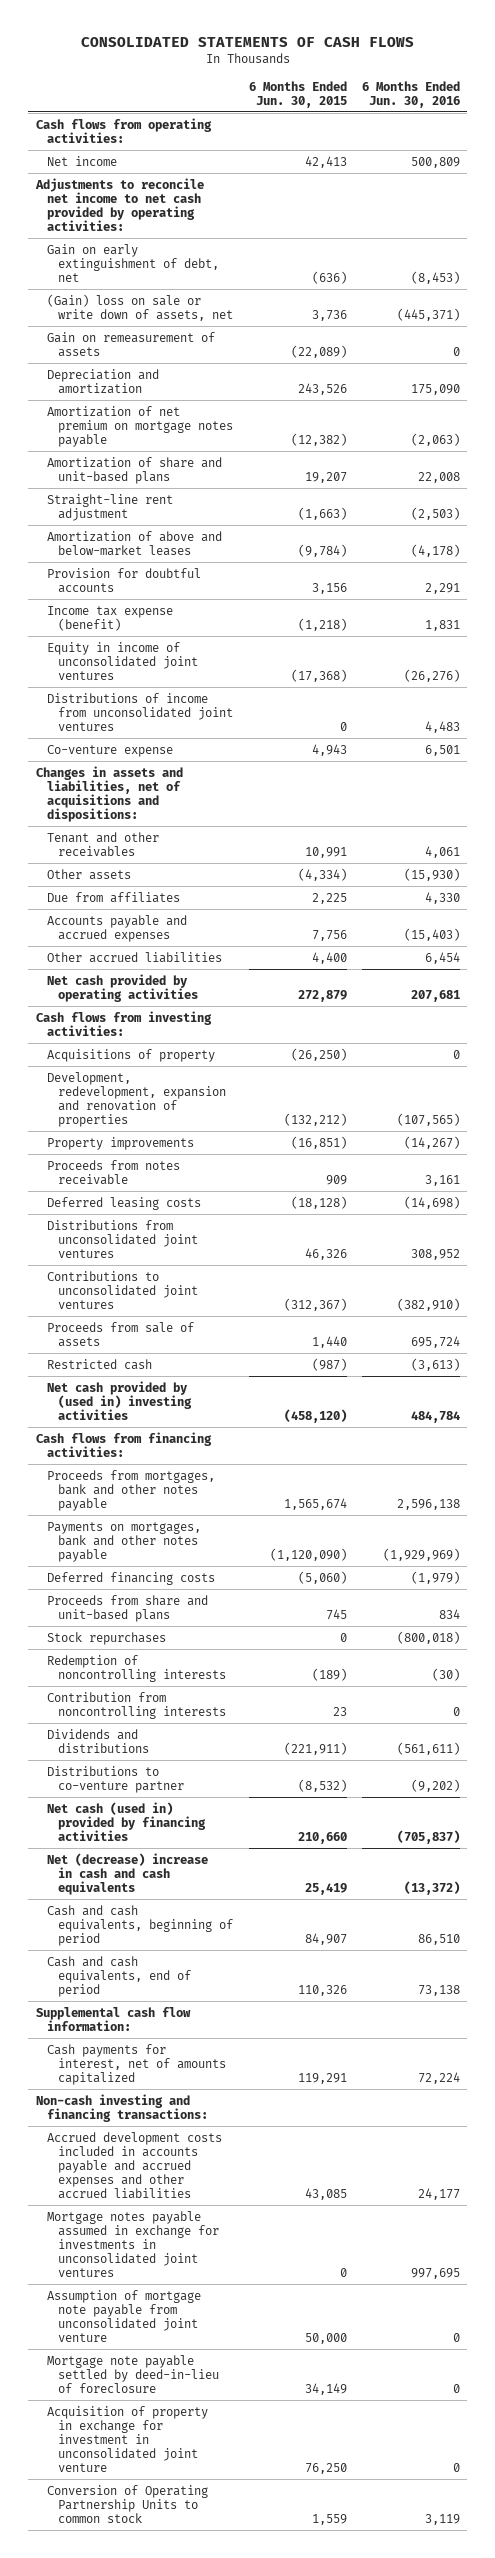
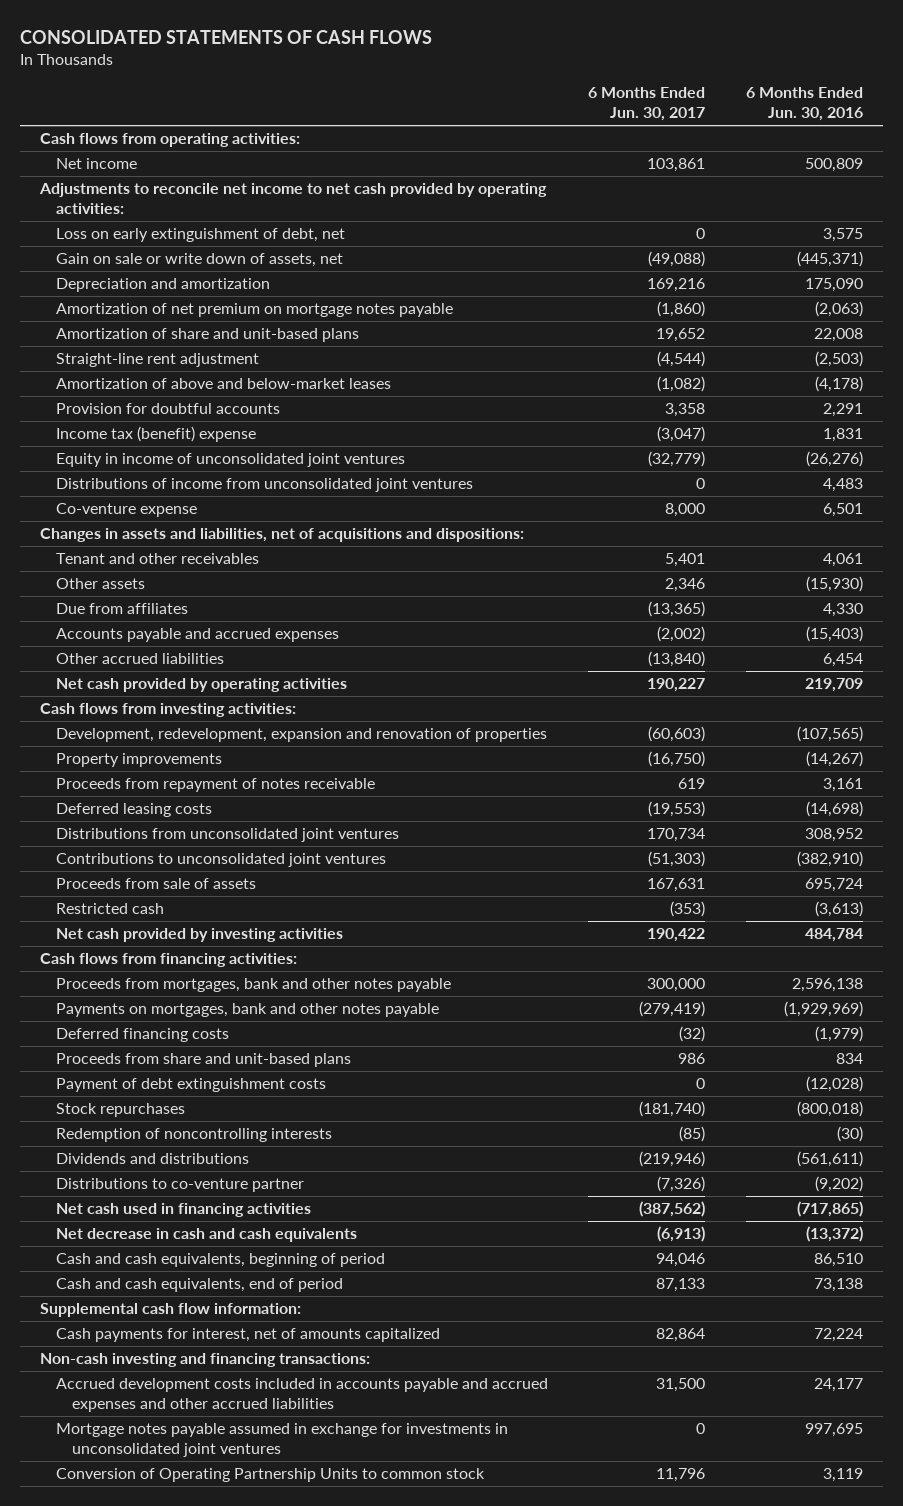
[248,80,347,108] 6 Months Ended Jun. 30, 2015 -> none
none -> [588,87,706,122] 6 Months Ended Jun. 30, 2017
[47,331,216,357] Gain on remeasurement of assets -> none
[47,243,220,282] Gain on early extinguishment of debt, net -> [55,228,345,243] Loss on early extinguishment of debt, net
[410,270,460,284] (8,453) -> [822,228,863,243] 3,575
[47,293,234,321] (Gain) loss on sale or write down of assets, net -> [55,253,343,268] Gain on sale or write down of assets, net
[47,605,174,631] Income tax expense (benefit) -> [55,426,256,443] Income tax (benefit) expense
[410,989,460,1002] 207,681 -> [804,678,863,693] 219,709
[47,1048,216,1062] Acquisitions of property -> none
[47,1159,181,1185] Proceeds from notes receivable -> [55,778,375,793] Proceeds from repayment of notes receivable
[47,1380,193,1420] Net cash provided by (used in) investing activities -> [55,928,343,943] Net cash provided by investing activities
none -> [55,1078,326,1093] Payment of debt extinguishment costs
[47,1691,227,1719] Contribution from noncontrolling interests -> none
[47,1801,207,1841] Net cash (used in) provided by financing activities -> [55,1203,311,1218] Net cash used in financing activities
[396,1829,460,1844] (705,837) -> [796,1201,863,1218] (717,865)
[47,1852,209,1895] Net (decrease) increase in cash and cash equivalents -> [55,1228,357,1243] Net decrease in cash and cash equivalents
[47,2289,202,2343] Assumption of mortgage note payable from unconsolidated joint venture -> none
[47,2354,220,2393] Mortgage note payable settled by deed-in-lieu of foreclosure -> none
[47,2405,209,2473] Acquisition of property in exchange for investment in unconsolidated joint venture -> none

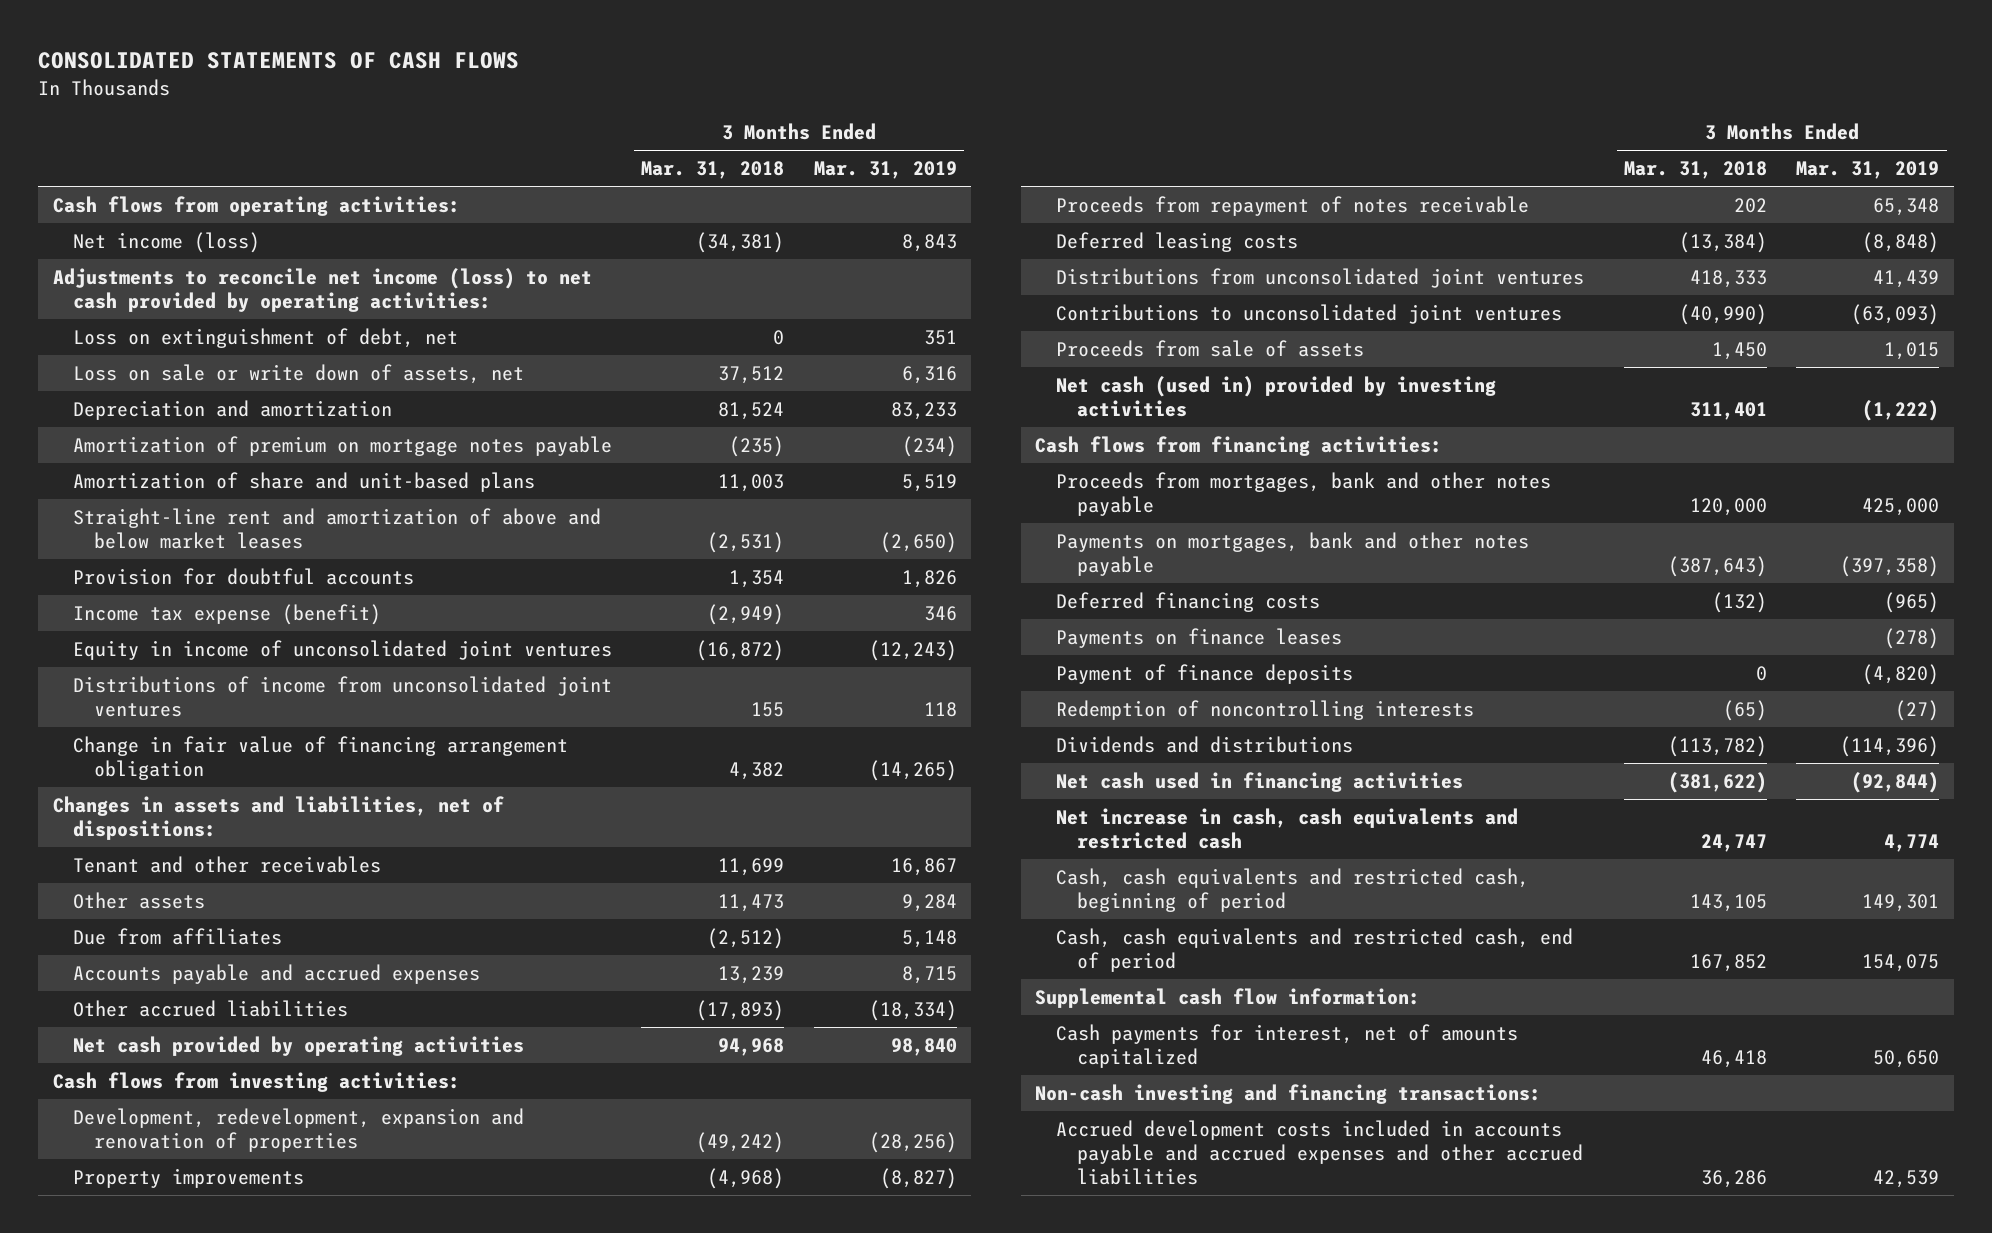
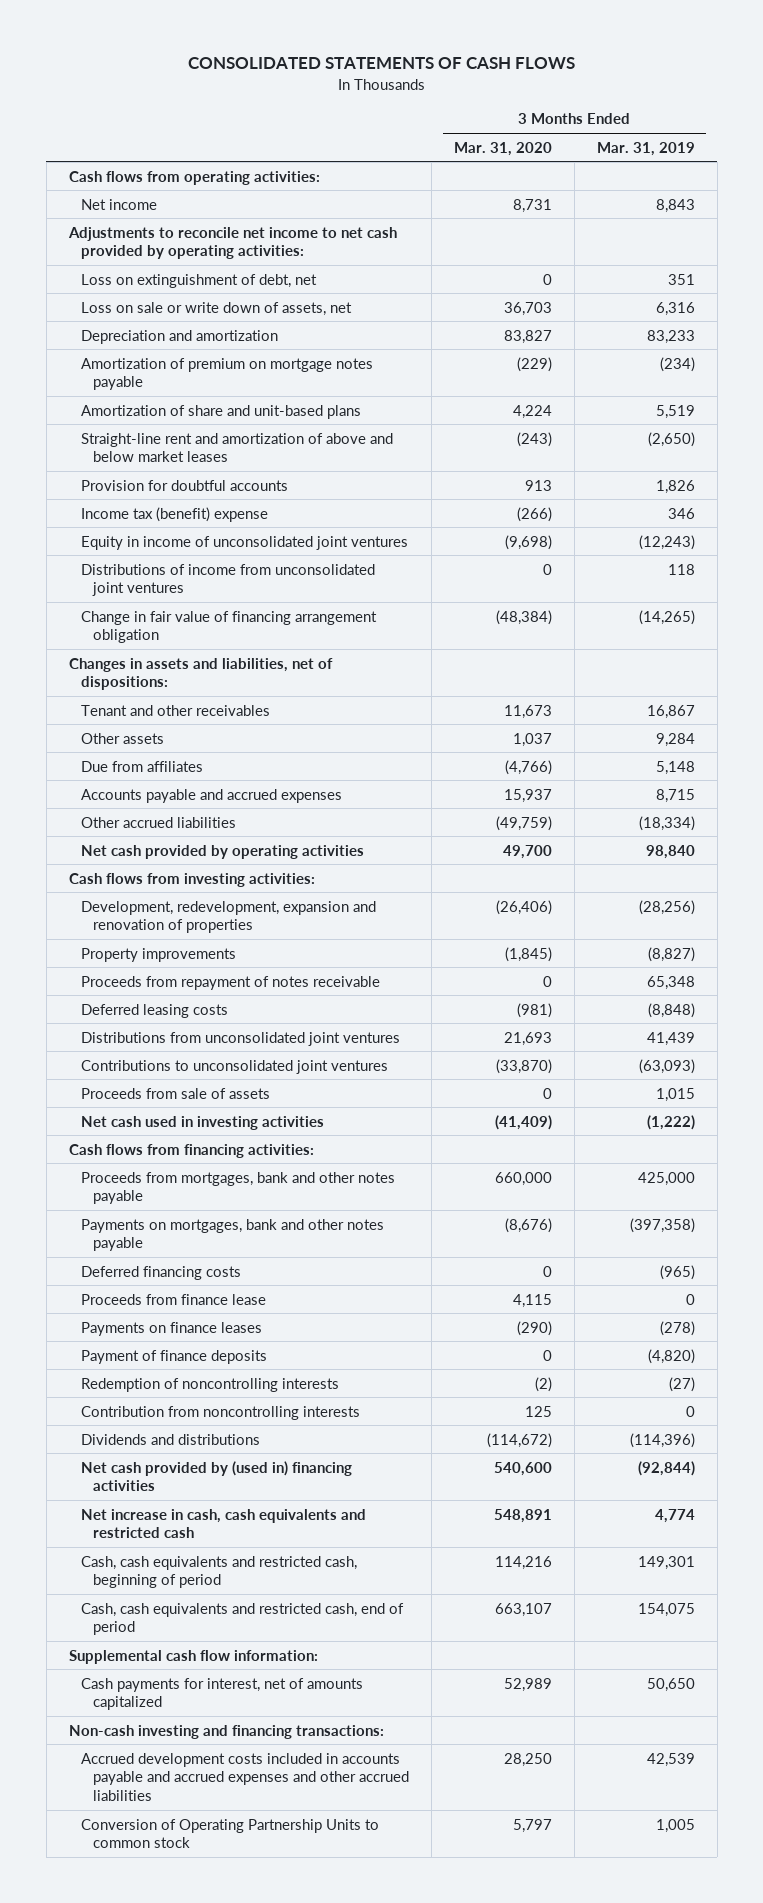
[641,161,785,180] Mar. 31, 2018 -> none
none -> [453,141,552,156] Mar. 31, 2020
[73,231,261,253] Net income (loss) -> [80,198,157,210] Net income
[52,267,592,312] Adjustments to reconcile net income (loss) to net cash provided by operating activities: -> [67,226,397,260] Adjustments to reconcile net income to net cash provided by operating activities:
[73,603,382,625] Income tax expense (benefit) -> [80,506,268,522] Income tax (benefit) expense
[1055,375,1496,417] Net cash (used in) provided by investing activities -> [80,1115,324,1130] Net cash used in investing activities
none -> [80,1293,266,1305] Proceeds from finance lease
none -> [80,1405,360,1420] Contribution from noncontrolling interests
[1055,771,1463,792] Net cash used in financing activities -> [80,1460,352,1492] Net cash provided by (used in) financing activities
none -> [80,1818,379,1849] Conversion of Operating Partnership Units to common stock

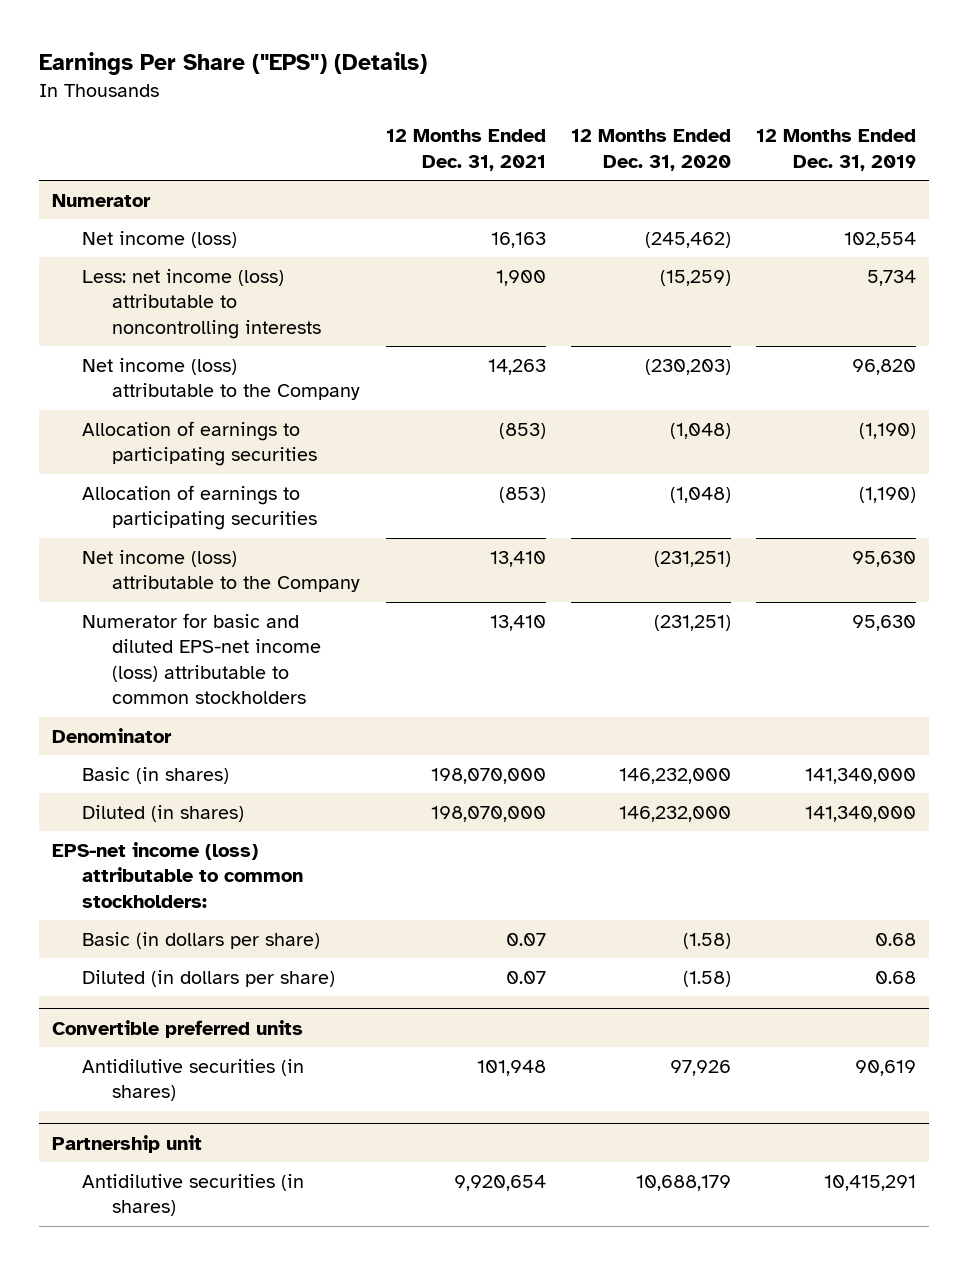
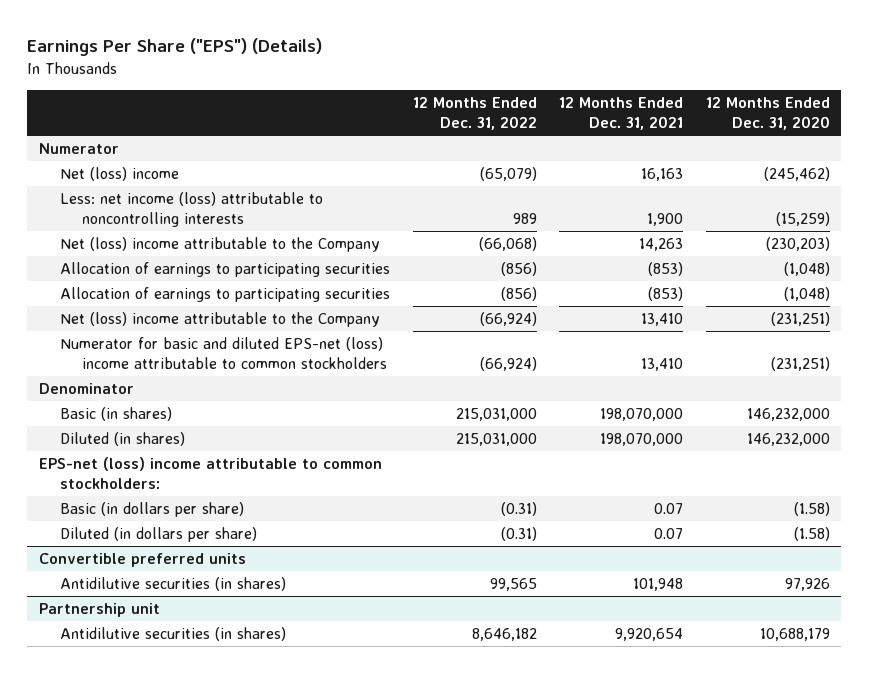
[756,129,917,171] 12 Months Ended Dec. 31, 2019 -> none
none -> [412,97,537,131] 12 Months Ended Dec. 31, 2022
[81,230,237,248] Net income (loss) -> [60,166,180,181] Net (loss) income
[81,357,361,401] Net income (loss) attributable to the Company -> [60,236,381,252] Net (loss) income attributable to the Company
[81,549,361,593] Net income (loss) attributable to the Company -> [60,311,381,327] Net (loss) income attributable to the Company
[81,612,322,705] Numerator for basic and diluted EPS-net income (loss) attributable to common stockholders -> [60,336,387,369] Numerator for basic and diluted EPS-net (loss) income attributable to common stockholders
[51,841,303,908] EPS-net income (loss) attributable to common stockholders: -> [38,456,382,489] EPS-net (loss) income attributable to common stockholders:

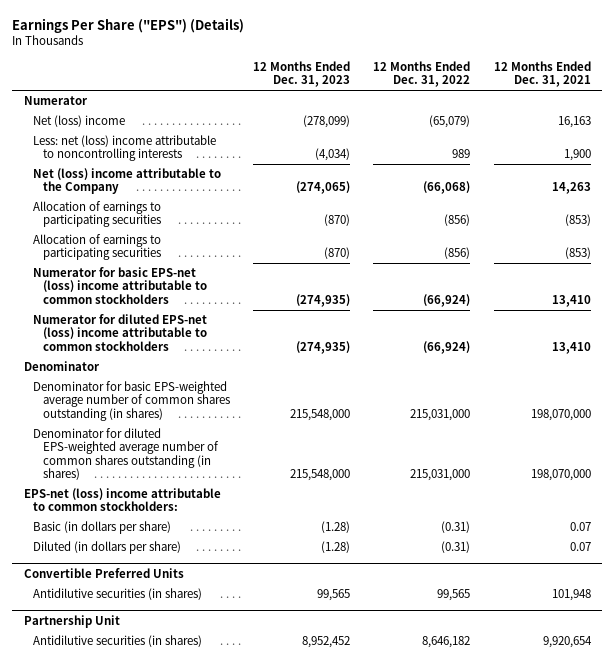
[706,97,831,131] 12 Months Ended Dec. 31, 2020 -> none
none -> [253,60,351,88] 12 Months Ended Dec. 31, 2023
[60,191,324,227] Less: net income (loss) attributable to noncontrolling interests -> [33,135,217,162] Less: net (loss) income attributable to noncontrolling interests
[60,311,381,327] Net (loss) income attributable to the Company -> [33,267,207,304] Numerator for basic EPS-net (loss) income attributable to common stockholders
[60,336,387,369] Numerator for basic and diluted EPS-net (loss) income attributable to common stockholders -> [33,314,208,351] Numerator for diluted EPS-net (loss) income attributable to common stockholders
[60,406,173,421] Basic (in shares) -> [33,381,230,421] Denominator for basic EPS-weighted average number of common shares outstanding (in shares)
[60,431,186,446] Diluted (in shares) -> [33,428,219,481] Denominator for diluted EPS-weighted average number of common shares outstanding (in shares)
[38,552,246,567] Convertible preferred units -> [23,567,184,578] Convertible Preferred Units
[38,602,160,617] Partnership unit -> [23,614,120,628] Partnership Unit

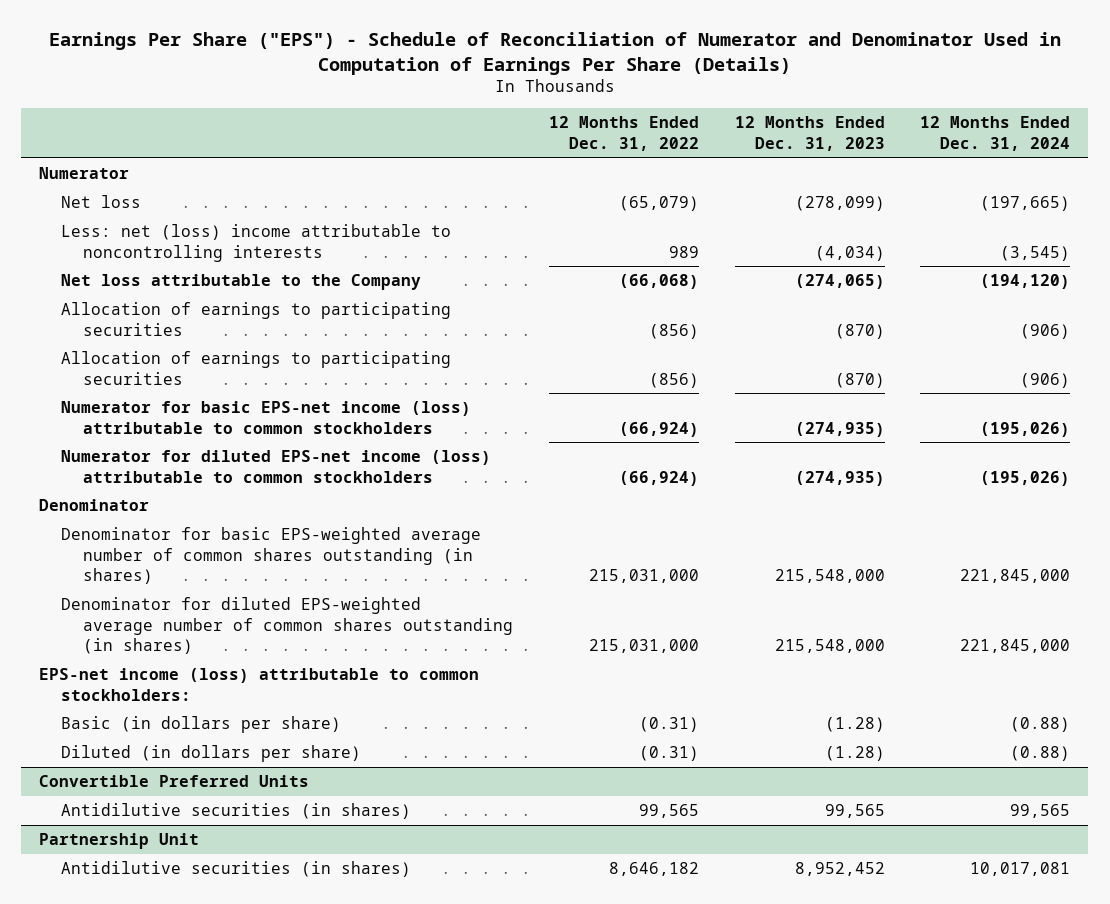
[11,17,244,33] Earnings Per Share ("EPS") (Details) -> [48,32,1061,75] Earnings Per Share ("EPS") - Schedule of Reconciliation of Numerator and Denominator Used in Computation of Earnings Per Share (Details)
[493,60,591,88] 12 Months Ended Dec. 31, 2021 -> none
none -> [920,116,1071,151] 12 Months Ended Dec. 31, 2024
[33,115,126,128] Net (loss) income -> [61,195,142,209] Net loss
[33,168,222,195] Net (loss) income attributable to the Company -> [61,274,422,291] Net loss attributable to the Company
[33,267,207,304] Numerator for basic EPS-net (loss) income attributable to common stockholders -> [61,401,472,434] Numerator for basic EPS-net income (loss) attributable to common stockholders
[33,314,208,351] Numerator for diluted EPS-net (loss) income attributable to common stockholders -> [61,450,492,483] Numerator for diluted EPS-net income (loss) attributable to common stockholders
[23,488,221,512] EPS-net (loss) income attributable to common stockholders: -> [39,668,480,701] EPS-net income (loss) attributable to common stockholders:

